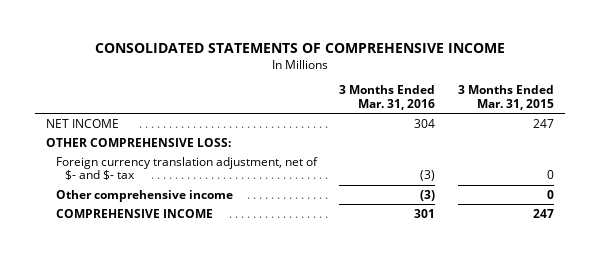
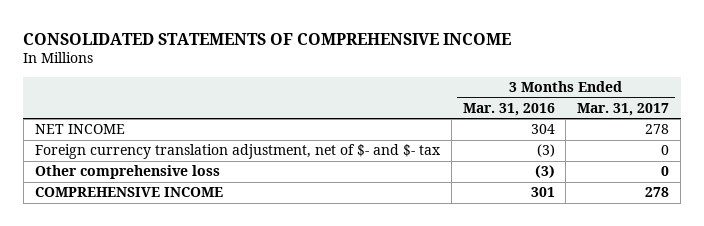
[457,85,554,111] 3 Months Ended Mar. 31, 2015 -> none
none -> [577,102,670,116] Mar. 31, 2017
[46,137,232,147] OTHER COMPREHENSIVE LOSS: -> none
[55,189,233,202] Other comprehensive income -> [34,165,220,180] Other comprehensive loss

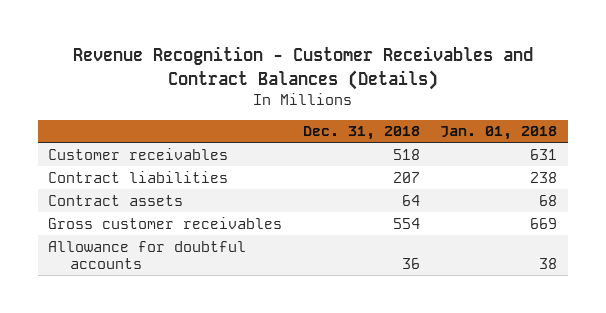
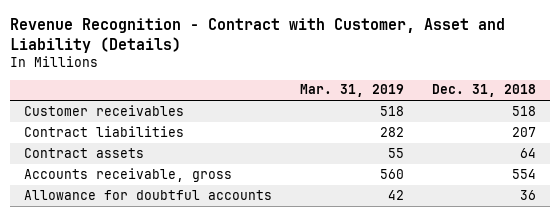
[72,46,533,90] Revenue Recognition - Customer Receivables and Contract Balances (Details) -> [10,17,506,53] Revenue Recognition - Contract with Customer, Asset and Liability (Details)
[440,126,558,141] Jan. 01, 2018 -> none
none -> [299,84,404,98] Mar. 31, 2019
[48,216,283,229] Gross customer receivables -> [24,167,233,182] Accounts receivable, gross

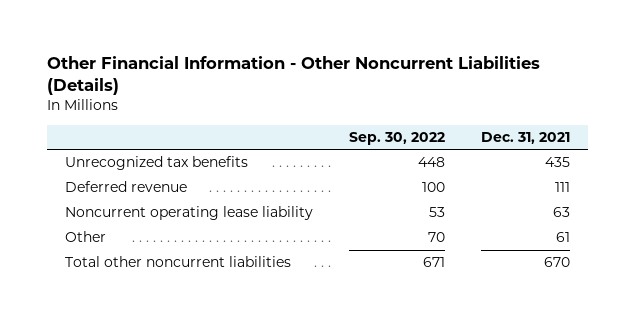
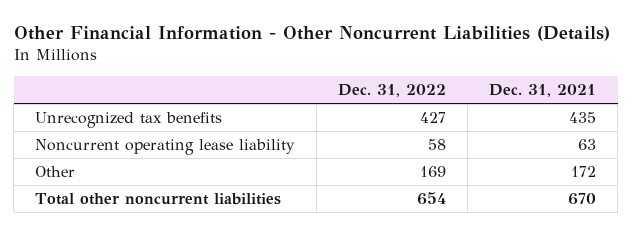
[348,131,445,145] Sep. 30, 2022 -> none
none -> [338,84,447,98] Dec. 31, 2022
[64,181,187,193] Deferred revenue -> none
[555,232,570,243] 61 -> [571,166,597,178] 172

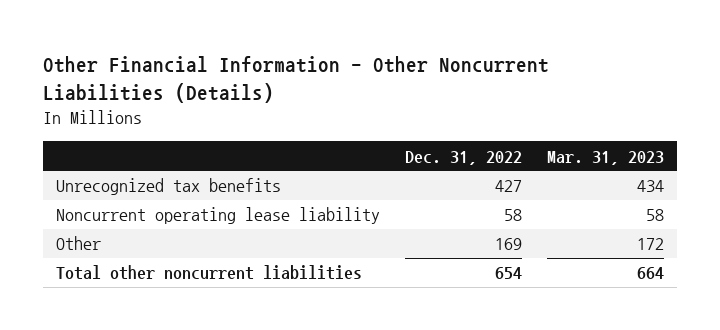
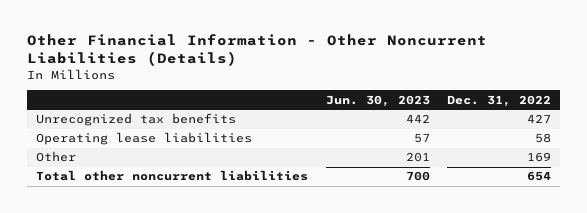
[547,150,665,165] Mar. 31, 2023 -> none
none -> [325,94,430,107] Jun. 30, 2023
[55,207,380,225] Noncurrent operating lease liability -> [35,132,252,146] Operating lease liabilities

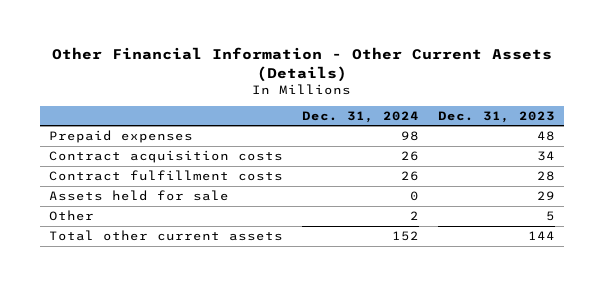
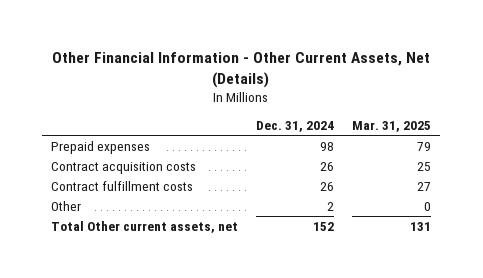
[52,46,553,82] Other Financial Information - Other Current Assets (Details) -> [52,52,431,89] Other Financial Information - Other Current Assets, Net (Details)
[437,110,555,123] Dec. 31, 2023 -> none
none -> [352,121,432,133] Mar. 31, 2025
[49,190,230,202] Assets held for sale -> none
[49,230,284,242] Total other current assets -> [51,220,239,233] Total Other current assets, net

